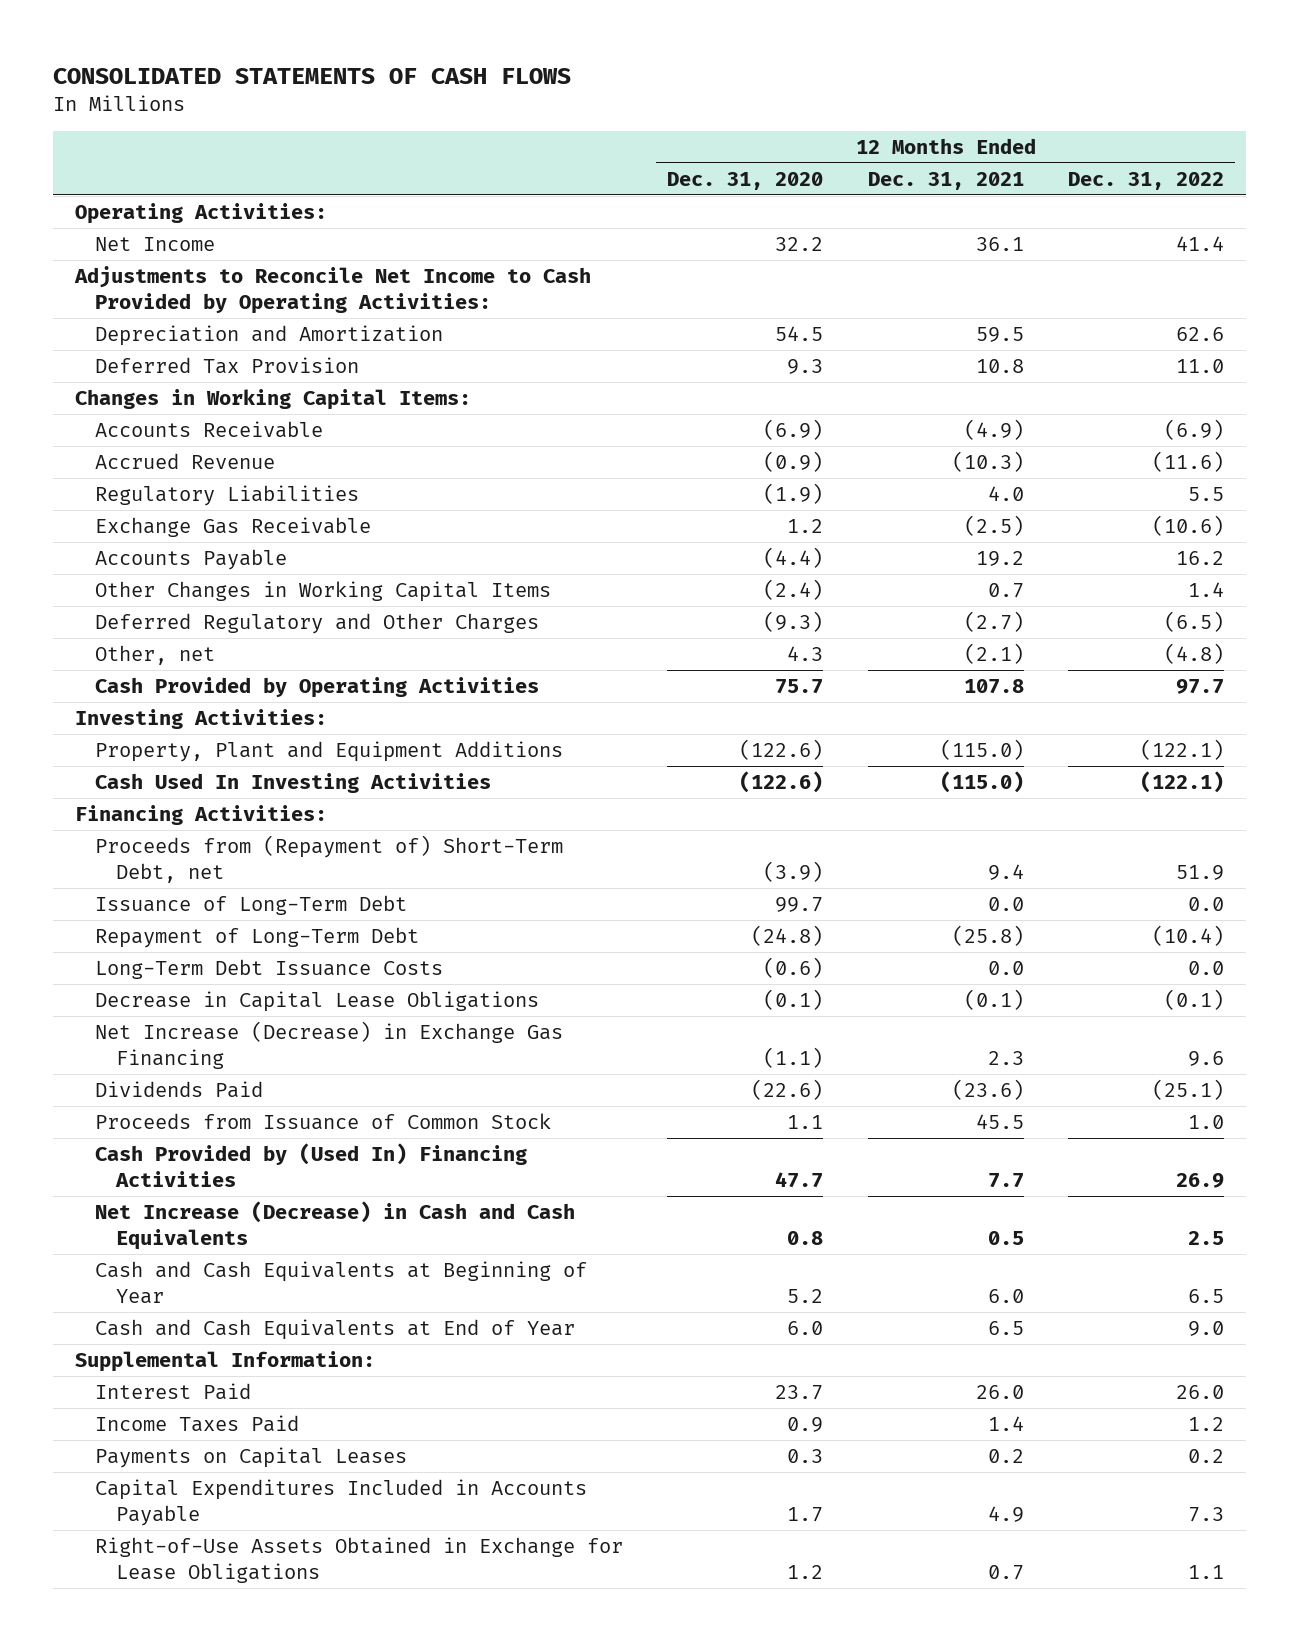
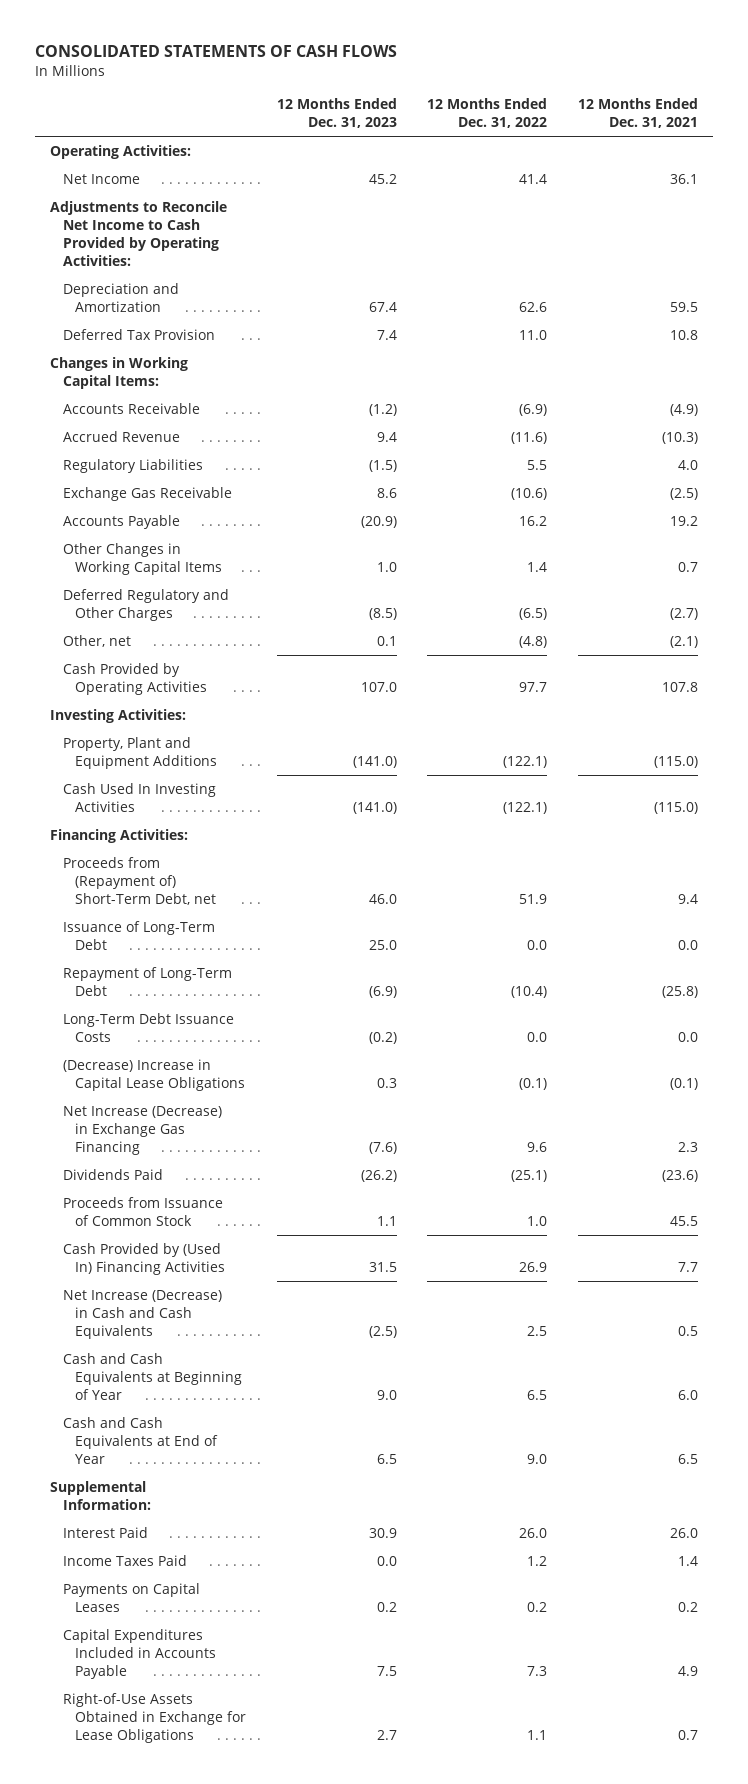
[667,171,824,190] Dec. 31, 2020 -> none
none -> [276,98,397,129] 12 Months Ended Dec. 31, 2023
[95,990,540,1012] Decrease in Capital Lease Obligations -> [62,1059,246,1092] (Decrease) Increase in Capital Lease Obligations

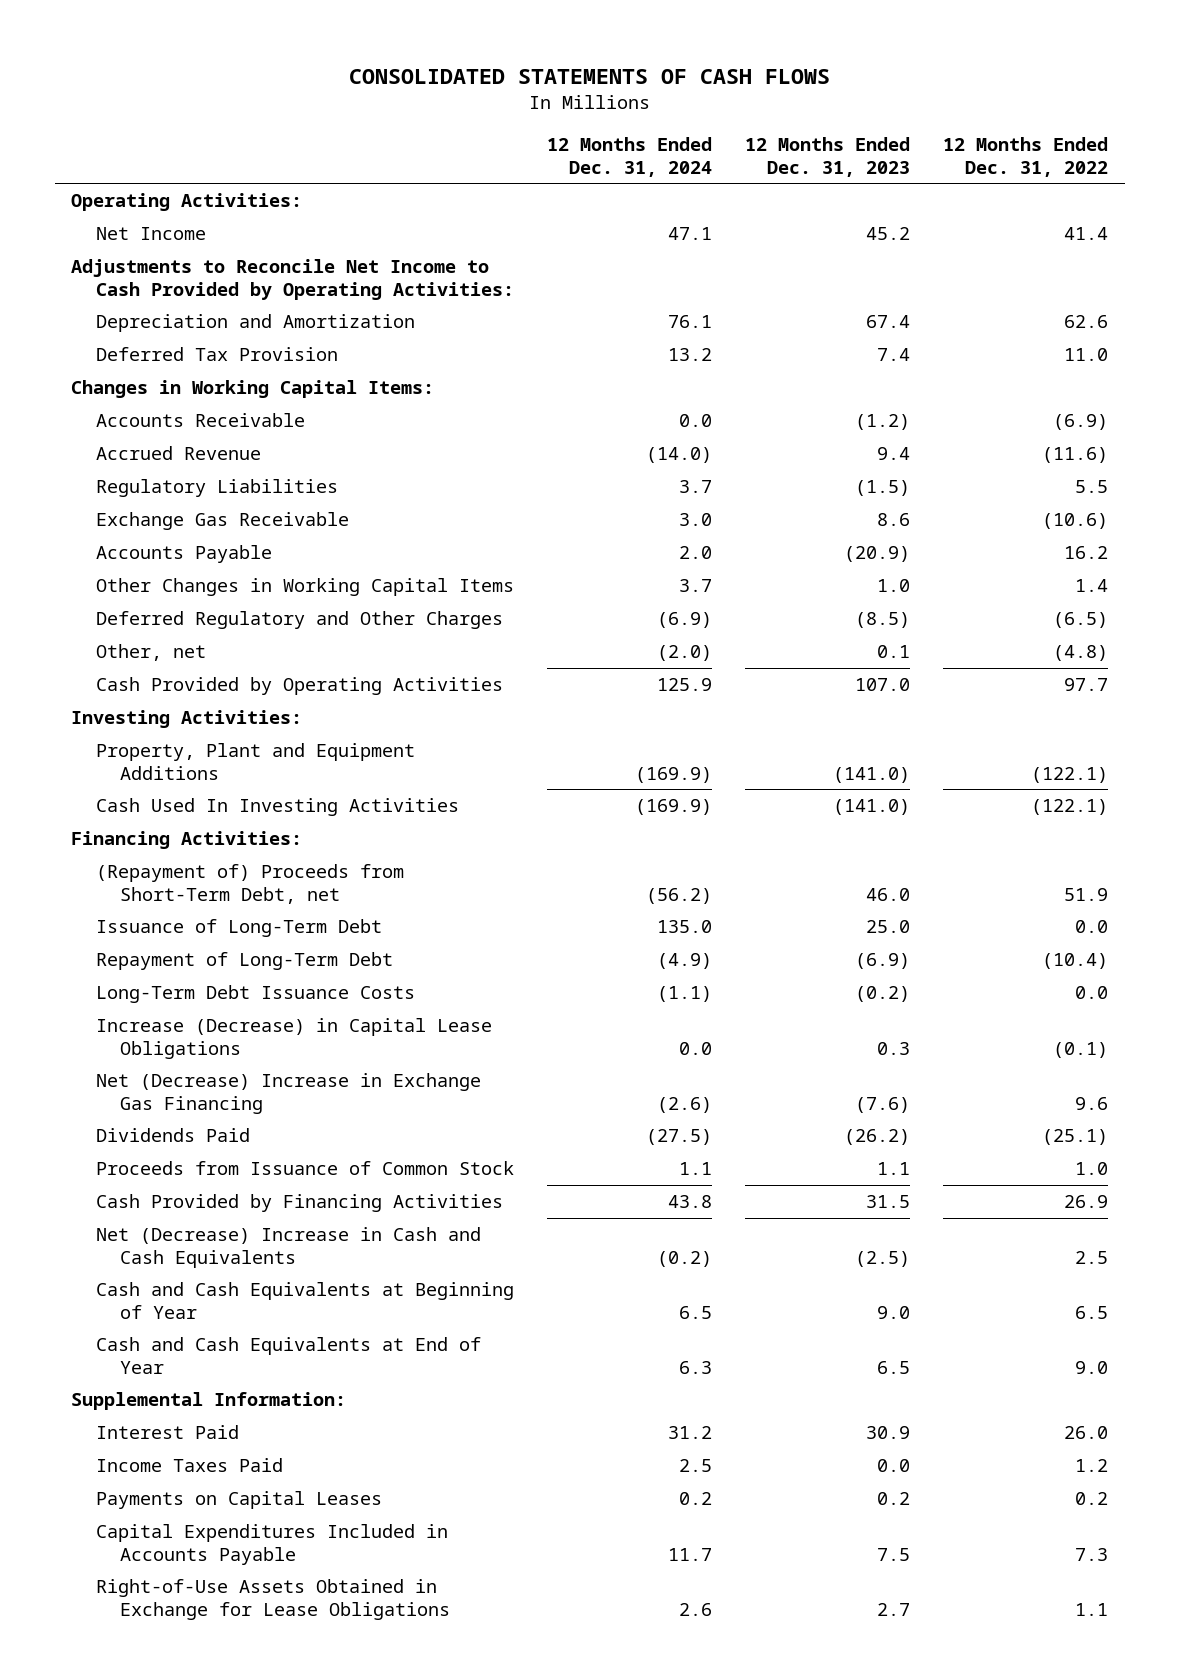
[577,98,698,129] 12 Months Ended Dec. 31, 2021 -> none
none -> [546,136,712,177] 12 Months Ended Dec. 31, 2024
[62,857,217,905] Proceeds from (Repayment of) Short-Term Debt, net -> [95,863,404,904] (Repayment of) Proceeds from Short-Term Debt, net
[62,1059,246,1092] (Decrease) Increase in Capital Lease Obligations -> [95,1017,492,1059] Increase (Decrease) in Capital Lease Obligations
[62,1106,222,1155] Net Increase (Decrease) in Exchange Gas Financing -> [95,1072,481,1114] Net (Decrease) Increase in Exchange Gas Financing
[62,1243,226,1276] Cash Provided by (Used In) Financing Activities -> [95,1193,503,1212] Cash Provided by Financing Activities
[62,1290,222,1339] Net Increase (Decrease) in Cash and Cash Equivalents -> [95,1226,481,1268] Net (Decrease) Increase in Cash and Cash Equivalents

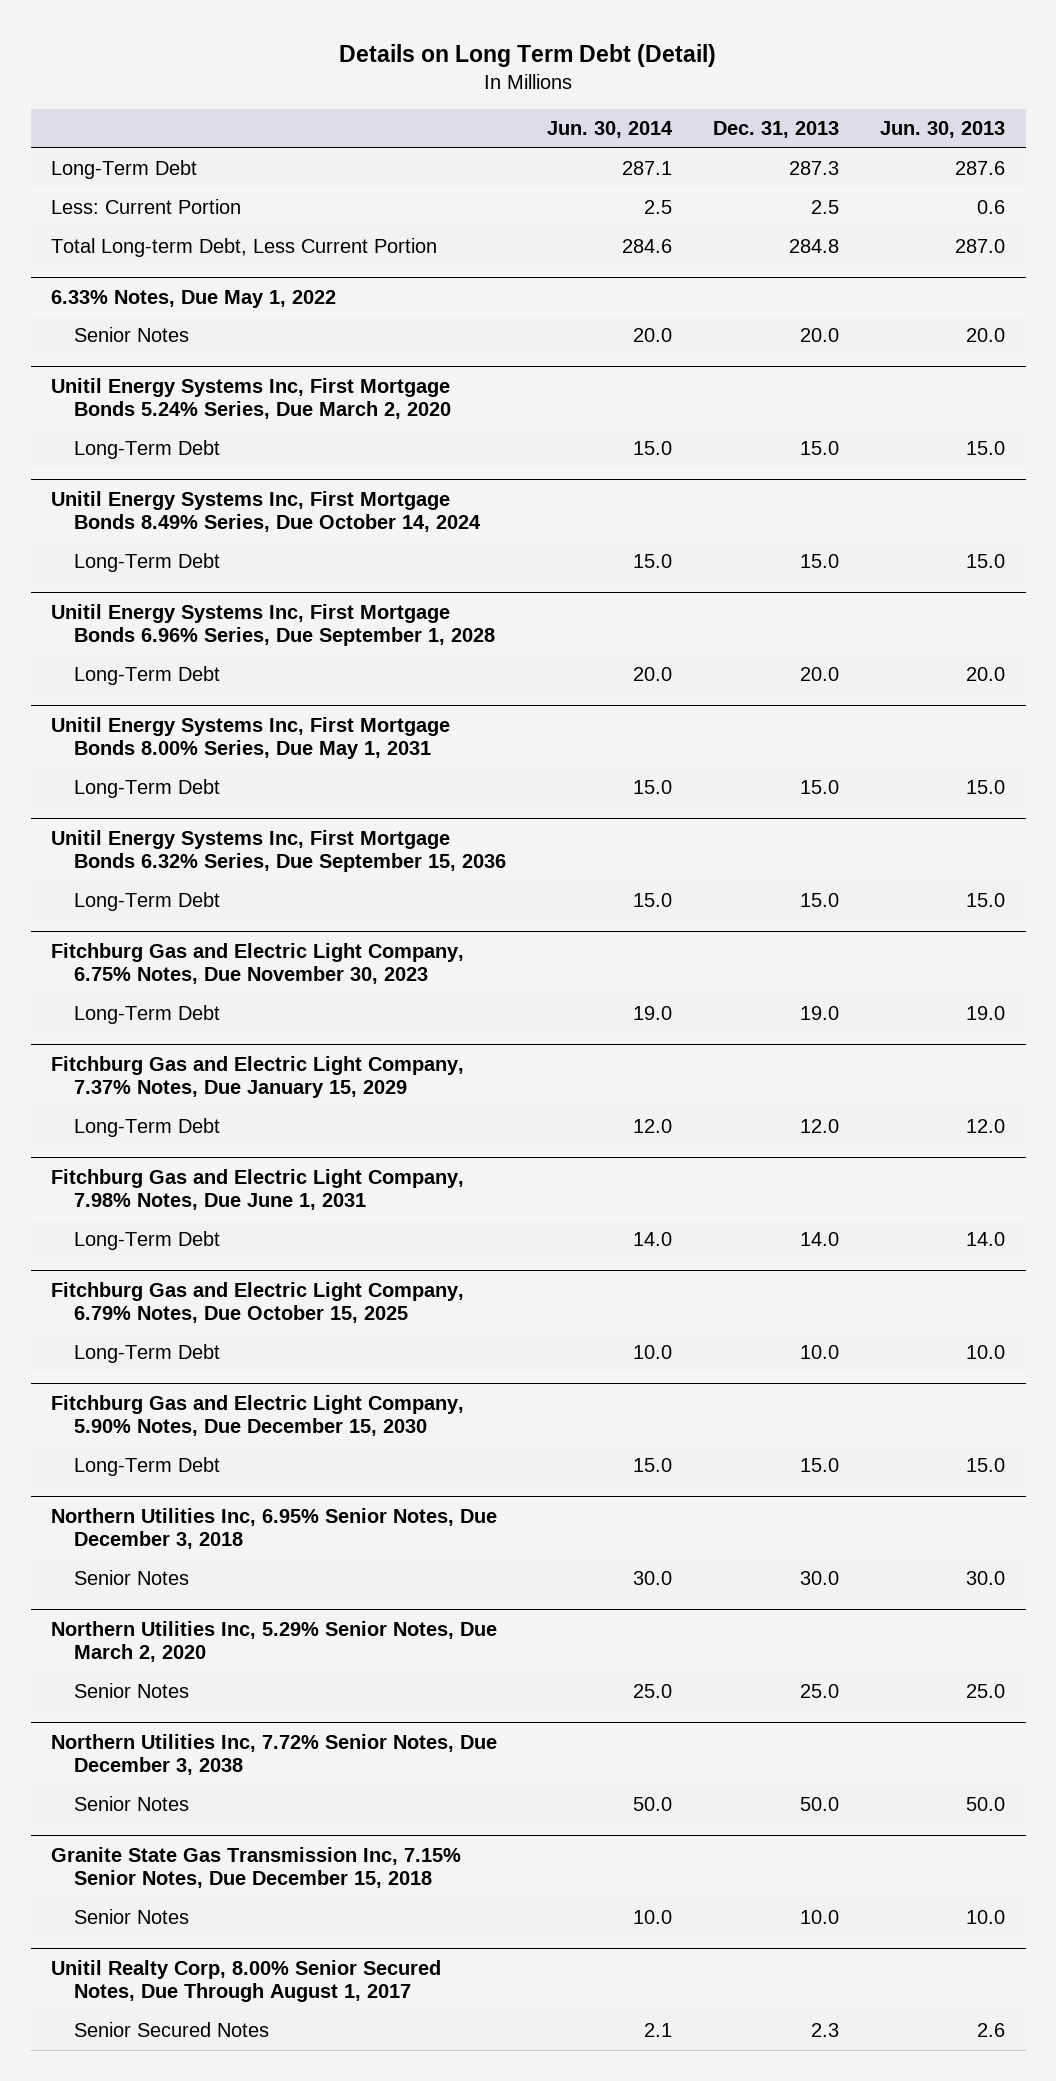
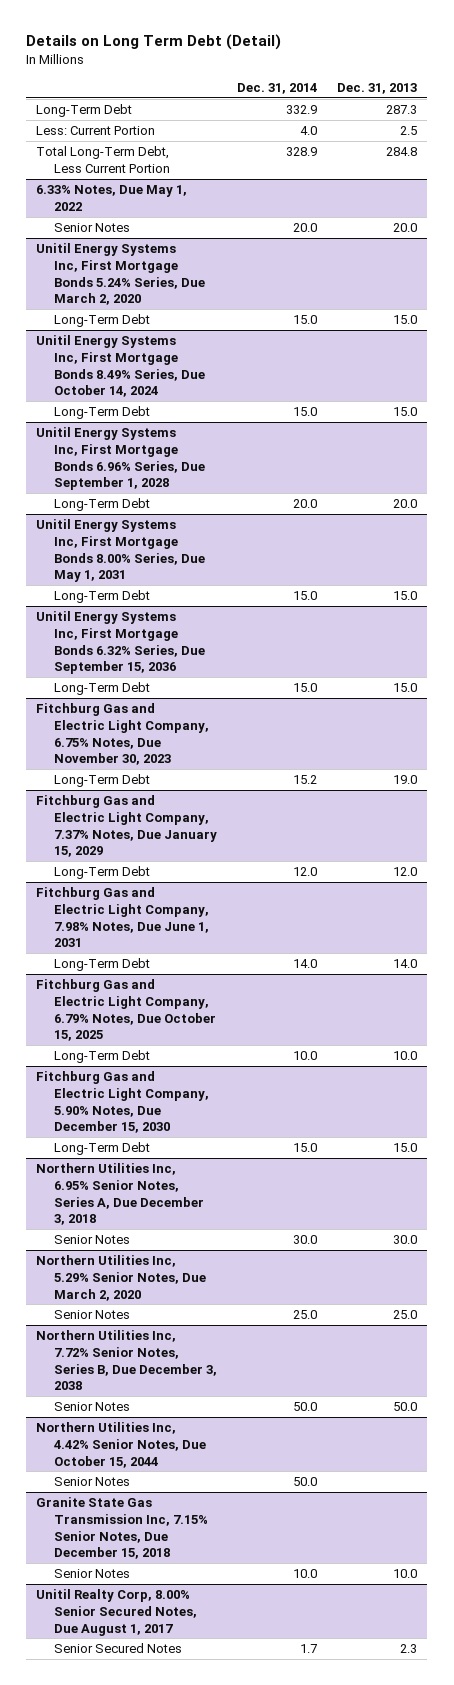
[547,121,674,139] Jun. 30, 2014 -> none
[880,121,1006,139] Jun. 30, 2013 -> none
none -> [237,82,318,94] Dec. 31, 2014
[51,238,438,258] Total Long-term Debt, Less Current Portion -> [36,146,170,173] Total Long-Term Debt, Less Current Portion
[51,1507,498,1550] Northern Utilities Inc, 6.95% Senior Notes, Due December 3, 2018 -> [36,1163,204,1226] Northern Utilities Inc, 6.95% Senior Notes, Series A, Due December 3, 2018
[51,1733,498,1776] Northern Utilities Inc, 7.72% Senior Notes, Due December 3, 2038 -> [36,1330,217,1391] Northern Utilities Inc, 7.72% Senior Notes, Series B, Due December 3, 2038
none -> [36,1422,206,1468] Northern Utilities Inc, 4.42% Senior Notes, Due October 15, 2044
none -> [53,1477,130,1487] Senior Notes
[51,1959,442,2003] Unitil Realty Corp, 8.00% Senior Secured Notes, Due Through August 1, 2017 -> [36,1589,197,1636] Unitil Realty Corp, 8.00% Senior Secured Notes, Due August 1, 2017

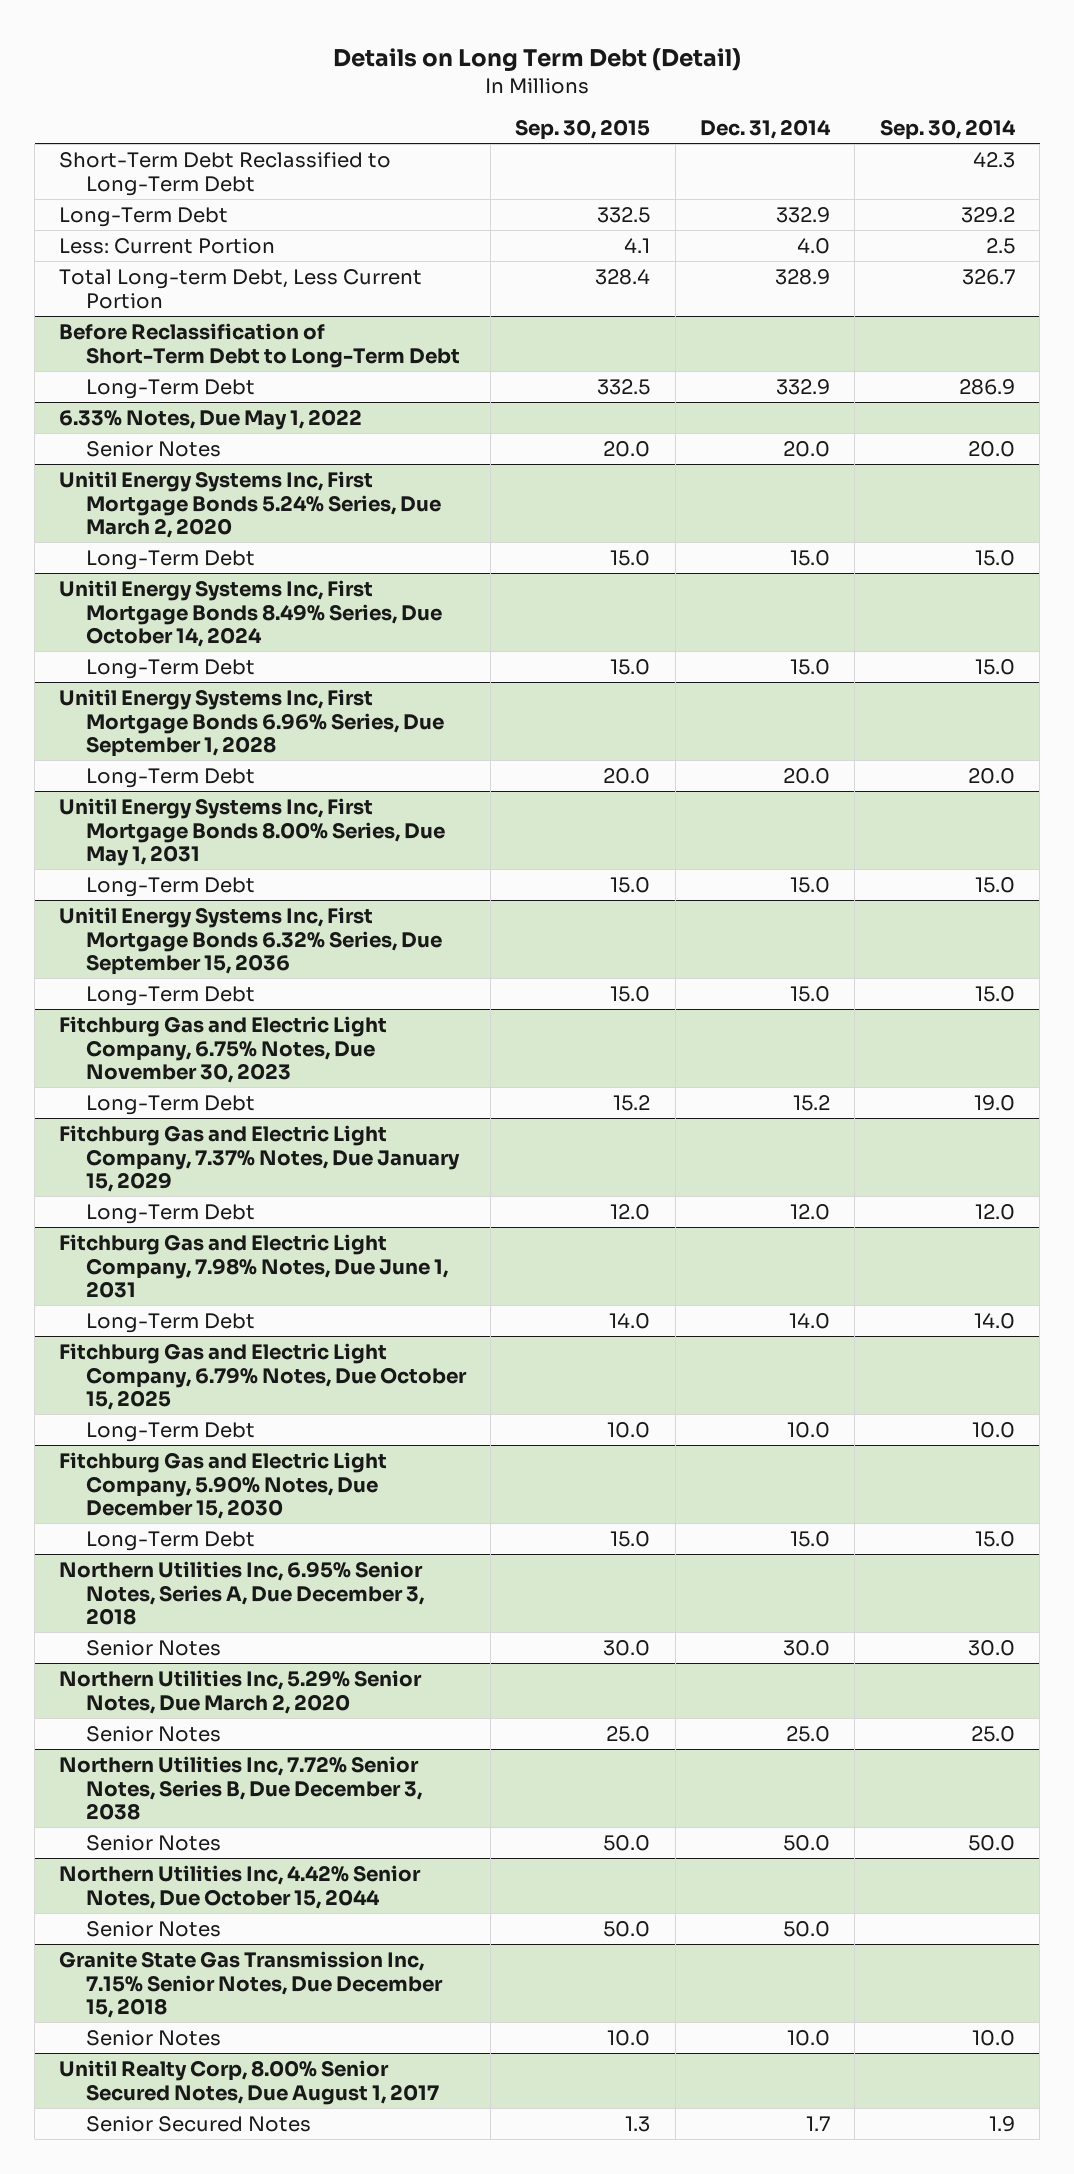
[337,82,418,94] Dec. 31, 2013 -> none
none -> [515,119,651,141] Sep. 30, 2015
none -> [879,119,1016,141] Sep. 30, 2014
none -> [59,151,392,196] Short-Term Debt Reclassified to Long-Term Debt
[36,146,170,173] Total Long-Term Debt, Less Current Portion -> [59,268,423,309] Total Long-term Debt, Less Current Portion
none -> [59,322,460,368] Before Reclassification of Short-Term Debt to Long-Term Debt
none -> [85,378,255,399] Long-Term Debt

